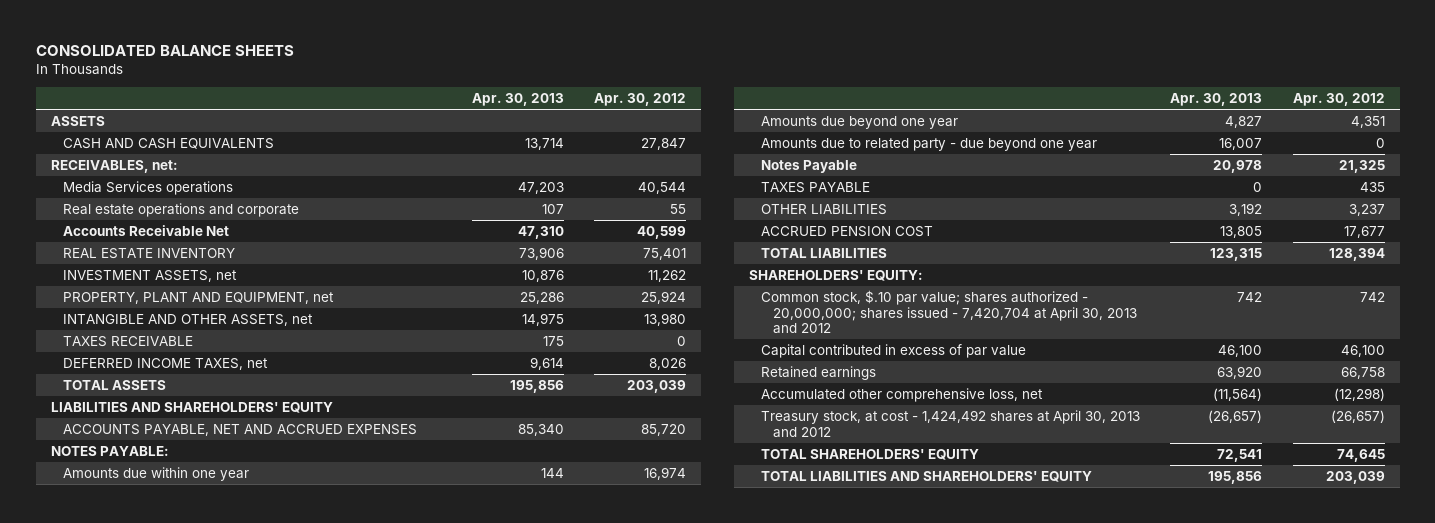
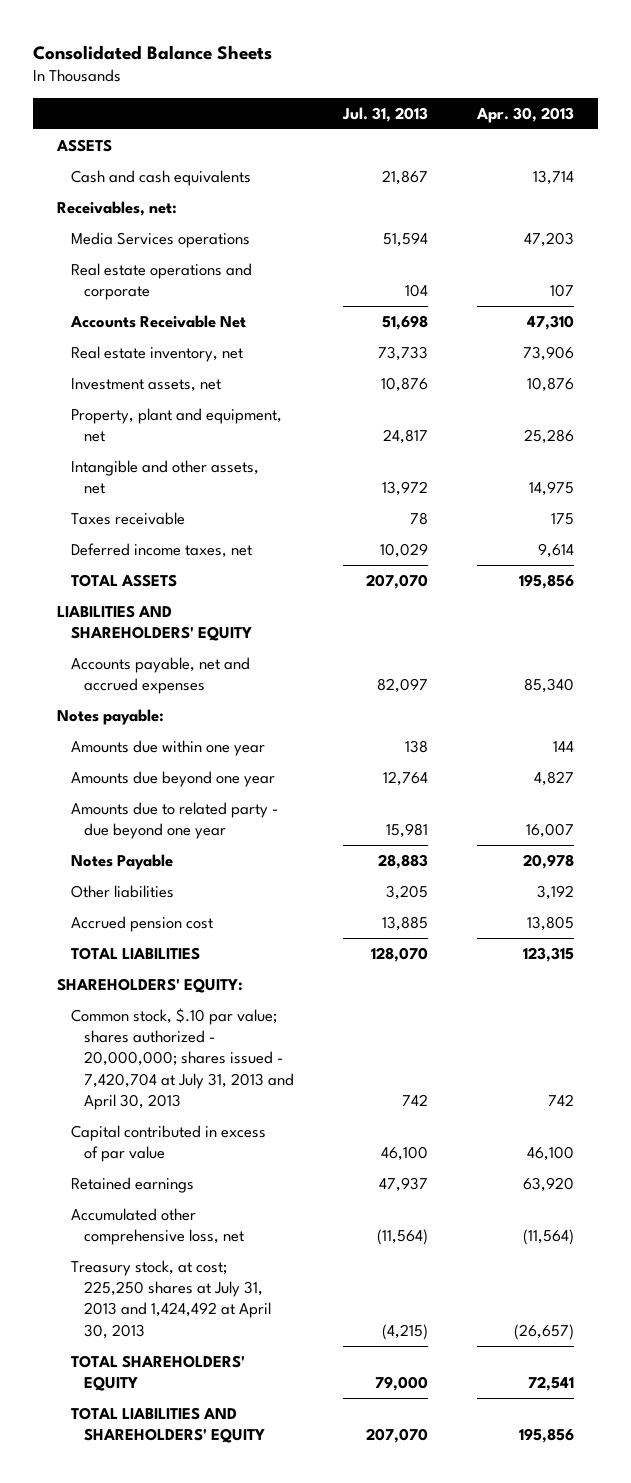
[35,45,294,57] CONSOLIDATED BALANCE SHEETS -> [32,44,272,60] Consolidated Balance Sheets
[594,93,687,107] Apr. 30, 2012 -> none
none -> [341,106,428,122] Jul. 31, 2013
[62,137,274,149] CASH AND CASH EQUIVALENTS -> [70,170,251,187] Cash and cash equivalents
[50,159,178,173] RECEIVABLES, net: -> [57,201,178,217] Receivables, net:
[62,247,235,259] REAL ESTATE INVENTORY -> [70,346,243,363] Real estate inventory, net
[62,269,237,282] INVESTMENT ASSETS, net -> [70,378,221,393] Investment assets, net
[62,291,334,304] PROPERTY, PLANT AND EQUIPMENT, net -> [70,408,282,443] Property, plant and equipment, net
[62,313,313,326] INTANGIBLE AND OTHER ASSETS, net -> [70,460,259,495] Intangible and other assets, net
[62,335,193,347] TAXES RECEIVABLE -> [70,512,185,526] Taxes receivable
[62,357,268,370] DEFERRED INCOME TAXES, net -> [70,543,252,559] Deferred income taxes, net
[62,423,417,436] ACCOUNTS PAYABLE, NET AND ACCRUED EXPENSES -> [70,657,250,695] Accounts payable, net and accrued expenses
[50,445,169,456] NOTES PAYABLE: -> [57,709,165,726] Notes payable:
[761,181,871,193] TAXES PAYABLE -> none
[761,203,888,215] OTHER LIABILITIES -> [70,885,174,899] Other liabilities
[761,225,934,237] ACCRUED PENSION COST -> [70,916,213,933] Accrued pension cost
[761,289,1138,335] Common stock, $.10 par value; shares authorized - 20,000,000; shares issued - 7,420,704 at April 30, 2013 and 2012 -> [70,1008,294,1110] Common stock, $.10 par value; shares authorized - 20,000,000; shares issued - 7,420,704 at July 31, 2013 and April 30, 2013
[761,409,1141,438] Treasury stock, at cost - 1,424,492 shares at April 30, 2013 and 2012 -> [70,1260,271,1339] Treasury stock, at cost; 225,250 shares at July 31, 2013 and 1,424,492 at April 30, 2013

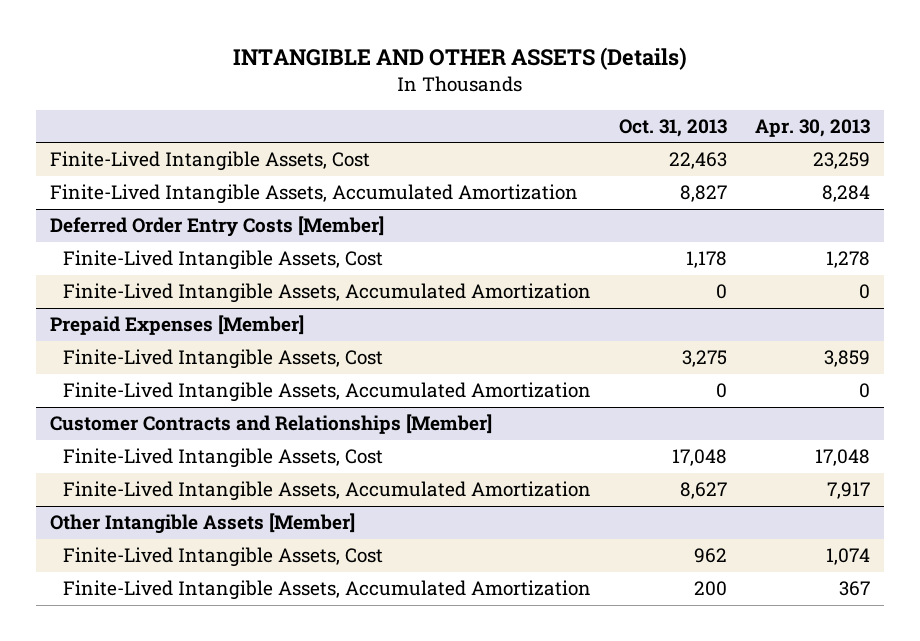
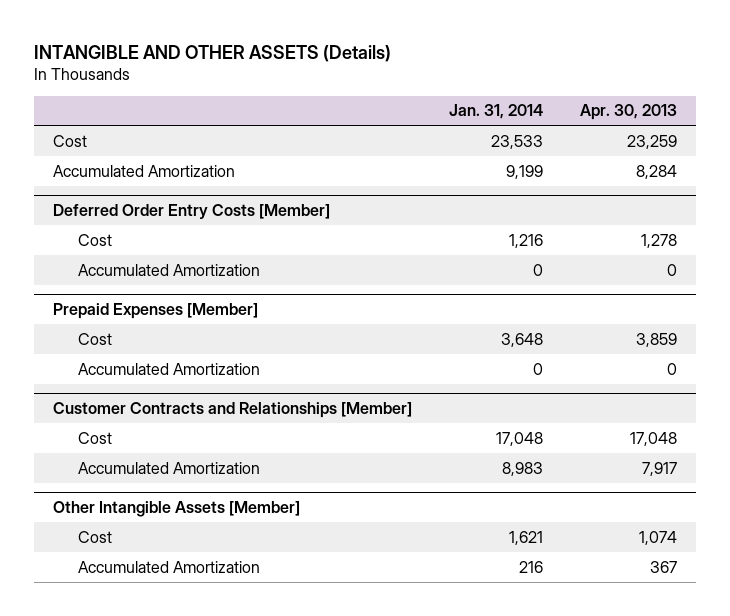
[619,118,728,137] Oct. 31, 2013 -> none
none -> [449,104,544,120] Jan. 31, 2014
[49,151,370,172] Finite-Lived Intangible Assets, Cost -> [52,134,87,147] Cost
[49,184,578,205] Finite-Lived Intangible Assets, Accumulated Amortization -> [52,164,235,177] Accumulated Amortization
[63,250,384,271] Finite-Lived Intangible Assets, Cost -> [78,233,113,246] Cost
[63,283,592,304] Finite-Lived Intangible Assets, Accumulated Amortization -> [78,263,261,276] Accumulated Amortization
[63,349,384,370] Finite-Lived Intangible Assets, Cost -> [78,332,113,345] Cost
[63,382,592,403] Finite-Lived Intangible Assets, Accumulated Amortization -> [78,362,261,375] Accumulated Amortization
[63,448,384,469] Finite-Lived Intangible Assets, Cost -> [78,431,113,444] Cost
[63,481,592,502] Finite-Lived Intangible Assets, Accumulated Amortization -> [78,461,261,474] Accumulated Amortization
[63,547,384,568] Finite-Lived Intangible Assets, Cost -> [78,530,113,543] Cost
[63,580,592,601] Finite-Lived Intangible Assets, Accumulated Amortization -> [78,560,261,573] Accumulated Amortization

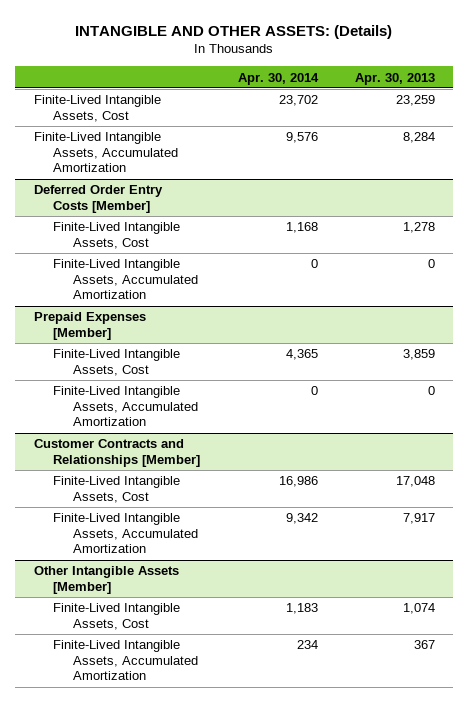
[34,44,392,62] INTANGIBLE AND OTHER ASSETS (Details) -> [75,24,393,39] INTANGIBLE AND OTHER ASSETS: (Details)
[449,104,544,120] Jan. 31, 2014 -> none
none -> [237,72,319,85] Apr. 30, 2014
[52,134,87,147] Cost -> [33,95,161,122] Finite-Lived Intangible Assets, Cost
[52,164,235,177] Accumulated Amortization -> [33,132,179,173] Finite-Lived Intangible Assets, Accumulated Amortization
[78,233,113,246] Cost -> [53,222,181,249] Finite-Lived Intangible Assets, Cost
[78,263,261,276] Accumulated Amortization -> [53,259,198,300] Finite-Lived Intangible Assets, Accumulated Amortization
[78,332,113,345] Cost -> [53,349,181,376] Finite-Lived Intangible Assets, Cost
[78,362,261,375] Accumulated Amortization -> [53,386,198,427] Finite-Lived Intangible Assets, Accumulated Amortization
[78,431,113,444] Cost -> [53,476,181,503] Finite-Lived Intangible Assets, Cost
[78,461,261,474] Accumulated Amortization -> [53,513,198,554] Finite-Lived Intangible Assets, Accumulated Amortization
[78,530,113,543] Cost -> [53,603,181,630] Finite-Lived Intangible Assets, Cost
[78,560,261,573] Accumulated Amortization -> [53,640,198,681] Finite-Lived Intangible Assets, Accumulated Amortization

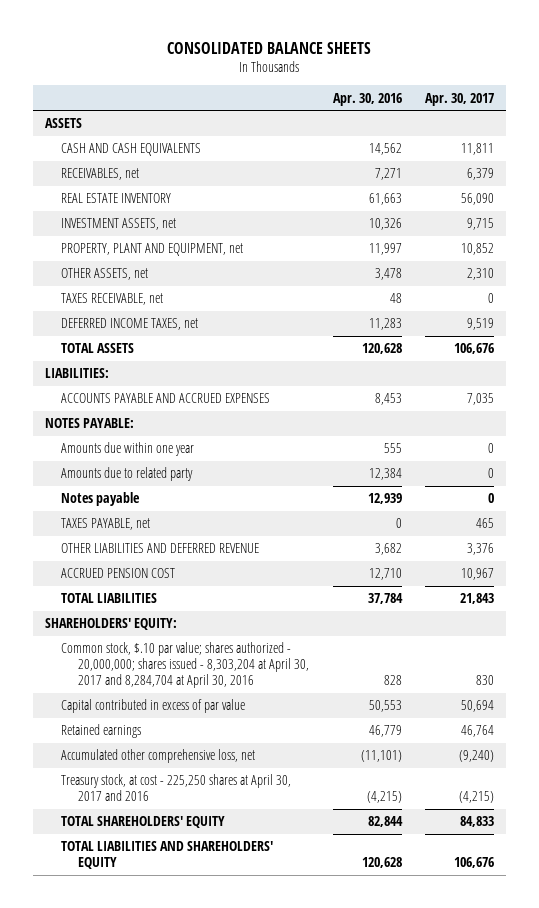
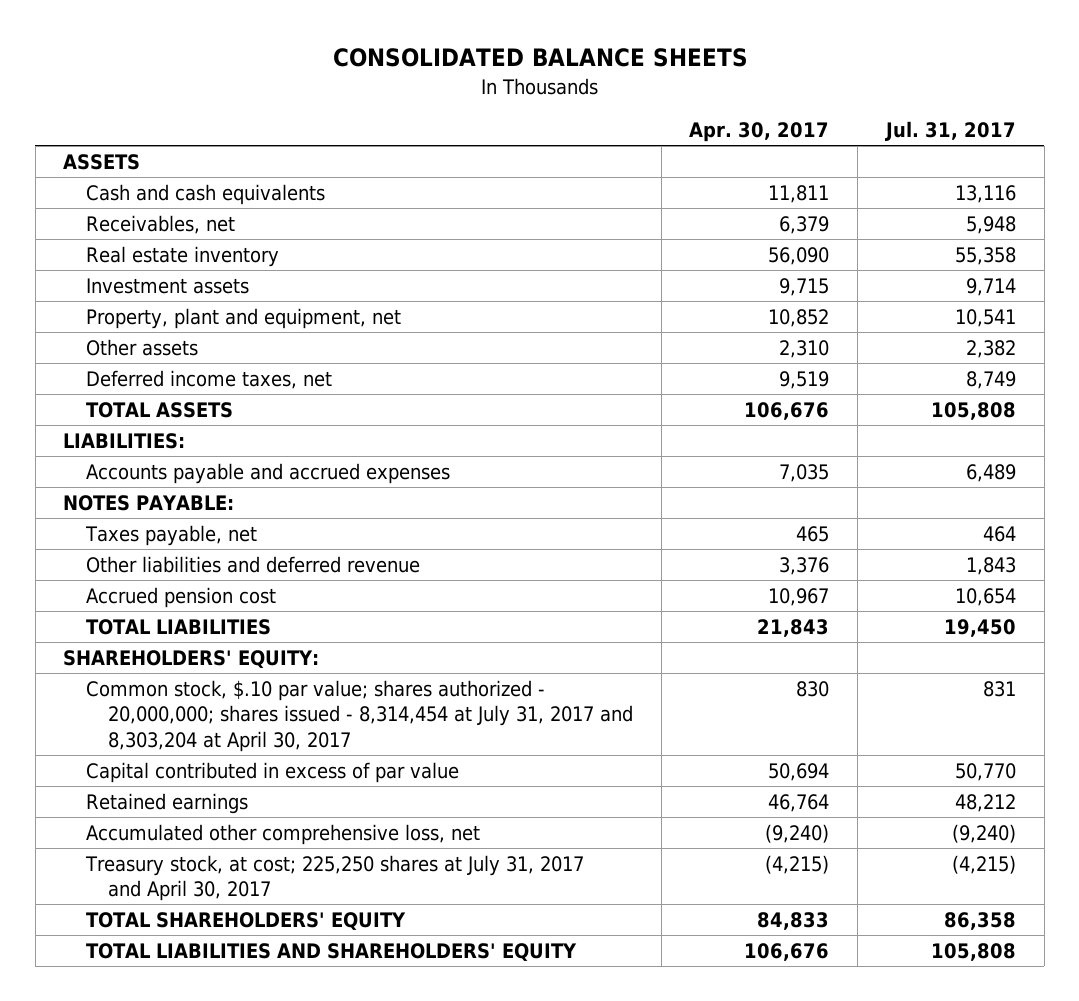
[332,92,402,106] Apr. 30, 2016 -> none
none -> [885,120,1017,141] Jul. 31, 2017
[61,293,164,306] TAXES RECEIVABLE, net -> none
[61,143,202,157] CASH AND CASH EQUIVALENTS -> [85,183,325,205] Cash and cash equivalents
[61,168,140,181] RECEIVABLES, net -> [85,214,235,234] Receivables, net
[61,193,172,204] REAL ESTATE INVENTORY -> [85,245,279,267] Real estate inventory
[61,218,177,231] INVESTMENT ASSETS, net -> [85,277,249,294] Investment assets
[61,243,244,257] PROPERTY, PLANT AND EQUIPMENT, net -> [85,307,401,329] Property, plant and equipment, net
[61,268,149,281] OTHER ASSETS, net -> [85,338,198,356] Other assets
[61,318,199,331] DEFERRED INCOME TAXES, net -> [85,369,332,389] Deferred income taxes, net
[61,393,271,404] ACCOUNTS PAYABLE AND ACCRUED EXPENSES -> [85,462,450,484] Accounts payable and accrued expenses
[61,442,195,457] Amounts due within one year -> none
[61,467,194,482] Amounts due to related party -> none
[61,492,141,507] Notes payable -> none
[61,518,151,531] TAXES PAYABLE, net -> [84,524,257,546] Taxes payable, net
[61,543,260,554] OTHER LIABILITIES AND DEFERRED REVENUE -> [85,555,420,573] Other liabilities and deferred revenue
[61,568,176,579] ACCRUED PENSION COST -> [85,586,276,608] Accrued pension cost
[61,642,309,689] Common stock, $.10 par value; shares authorized - 20,000,000; shares issued - 8,303,204 at April 30, 2017 and 8,284,704 at April 30, 2016 -> [85,679,633,752] Common stock, $.10 par value; shares authorized - 20,000,000; shares issued - 8,314,454 at July 31, 2017 and 8,303,204 at April 30, 2017
[61,774,292,802] Treasury stock, at cost - 225,250 shares at April 30, 2017 and 2016 -> [84,854,584,902] Treasury stock, at cost; 225,250 shares at July 31, 2017 and April 30, 2017

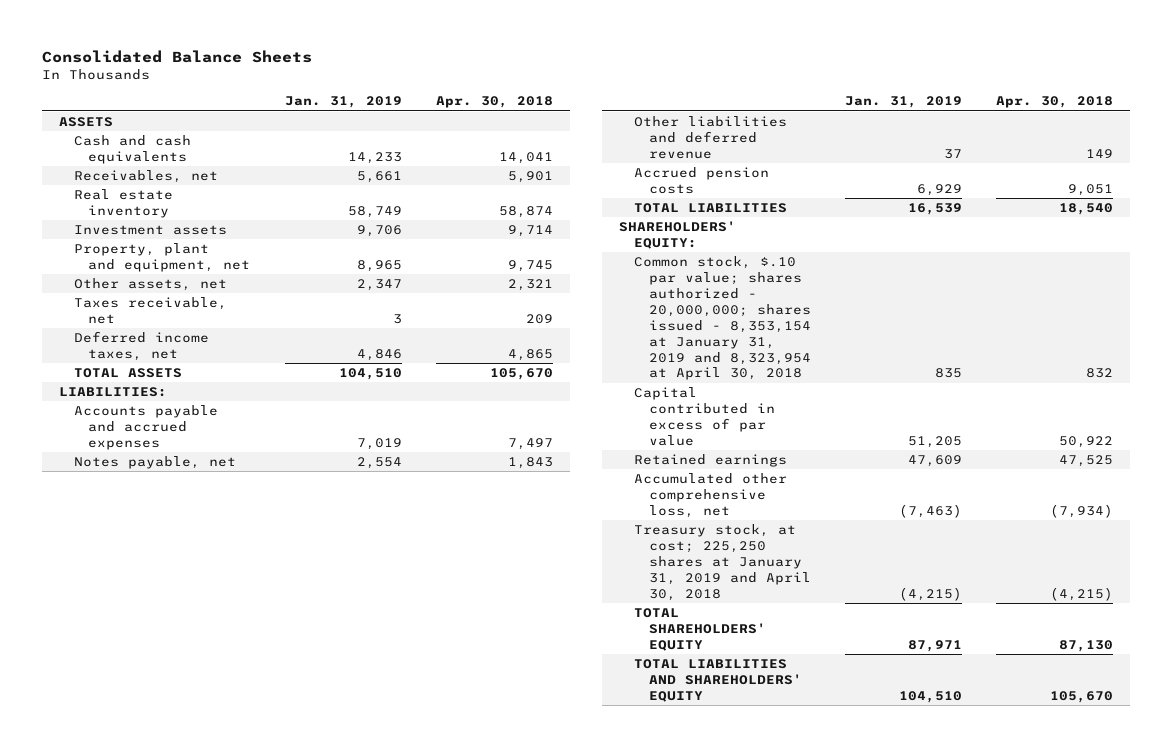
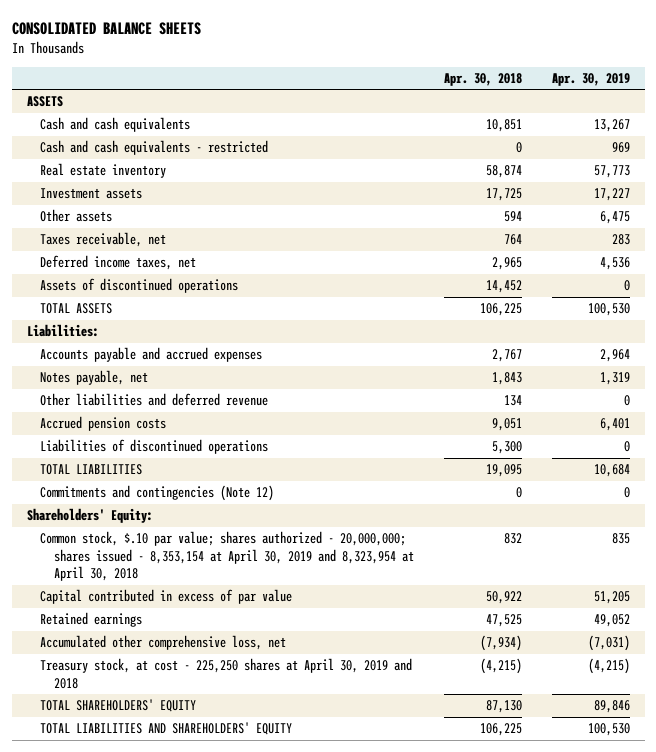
[41,49,312,63] Consolidated Balance Sheets -> [11,21,201,35] CONSOLIDATED BALANCE SHEETS
[284,96,402,109] Jan. 31, 2019 -> none
none -> [551,73,630,87] Apr. 30, 2019
[73,170,218,184] Receivables, net -> none
[499,152,554,165] 14,041 -> [485,119,522,133] 10,851
none -> [40,140,269,156] Cash and cash equivalents - restricted
[73,243,251,273] Property, plant and equipment, net -> none
[508,225,554,238] 9,714 -> [485,188,522,202] 17,725
[73,278,227,292] Other assets, net -> [40,209,113,223] Other assets
[508,279,554,292] 2,321 -> [503,211,522,223] 594
[526,314,554,325] 209 -> [503,234,522,246] 764
[508,349,554,362] 4,865 -> [491,257,522,271] 2,965
none -> [40,278,239,294] Assets of discontinued operations
[490,368,554,381] 105,670 -> [479,303,522,317] 106,225
[58,387,167,398] LIABILITIES: -> [26,324,99,338] Liabilities:
[508,437,554,450] 7,497 -> [491,349,522,363] 2,767
[1086,148,1114,158] 149 -> [503,395,522,407] 134
none -> [40,439,269,455] Liabilities of discontinued operations
[1059,203,1114,216] 18,540 -> [485,464,522,478] 19,095
none -> [40,485,275,502] Commitments and contingencies (Note 12)
[619,221,737,250] SHAREHOLDERS' EQUITY: -> [26,508,153,524] Shareholders' Equity:
[633,256,811,381] Common stock, $.10 par value; shares authorized - 20,000,000; shares issued - 8,353,154 at January 31, 2019 and 8,323,954 at April 30, 2018 -> [40,531,414,582] Common stock, $.10 par value; shares authorized - 20,000,000; shares issued - 8,353,154 at April 30, 2019 and 8,323,954 at April 30, 2018
[633,524,811,601] Treasury stock, at cost; 225,250 shares at January 31, 2019 and April 30, 2018 -> [40,658,413,689] Treasury stock, at cost - 225,250 shares at April 30, 2019 and 2018
[1050,690,1114,703] 105,670 -> [479,723,522,737] 106,225

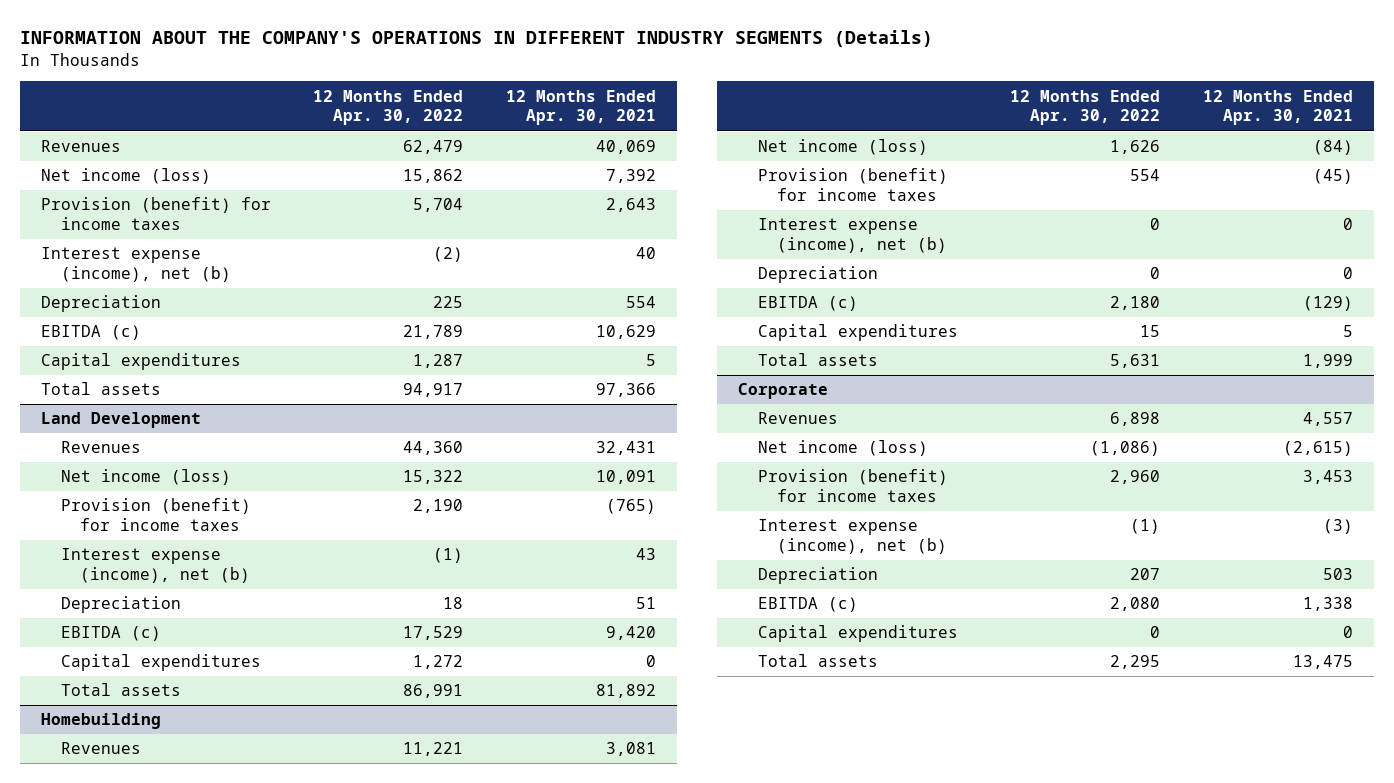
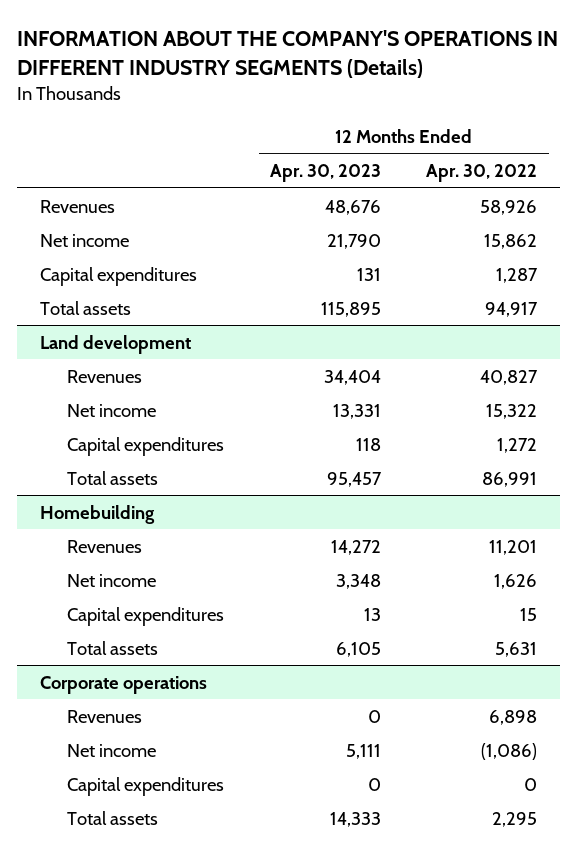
[505,89,656,126] 12 Months Ended Apr. 30, 2021 -> none
none -> [269,163,381,182] Apr. 30, 2023
[40,197,271,231] Provision (benefit) for income taxes -> none
[40,247,231,283] Interest expense (income), net (b) -> none
[40,295,161,313] Depreciation -> none
[40,325,141,341] EBITDA (c) -> none
[403,140,464,155] 62,479 -> [480,199,538,215] 58,926
[40,168,211,185] Net income (loss) -> [39,233,129,247] Net income
[60,498,251,532] Provision (benefit) for income taxes -> none
[60,548,251,584] Interest expense (income), net (b) -> none
[60,596,181,614] Depreciation -> none
[60,626,161,642] EBITDA (c) -> none
[40,412,201,429] Land Development -> [39,334,191,354] Land development
[403,441,464,456] 44,360 -> [480,369,539,385] 40,827
[60,469,231,486] Net income (loss) -> [67,403,157,417] Net income
[757,168,948,202] Provision (benefit) for income taxes -> none
[757,218,948,254] Interest expense (income), net (b) -> none
[757,266,878,284] Depreciation -> none
[757,296,858,312] EBITDA (c) -> none
[403,742,464,757] 11,221 -> [489,539,538,555] 11,201
[757,139,928,156] Net income (loss) -> [67,573,157,587] Net income
[737,383,828,400] Corporate -> [39,675,207,694] Corporate operations
[757,469,948,503] Provision (benefit) for income taxes -> none
[757,519,948,555] Interest expense (income), net (b) -> none
[757,567,878,585] Depreciation -> none
[757,597,858,613] EBITDA (c) -> none
[757,440,928,457] Net income (loss) -> [67,743,157,757] Net income

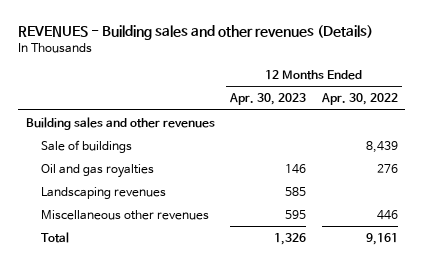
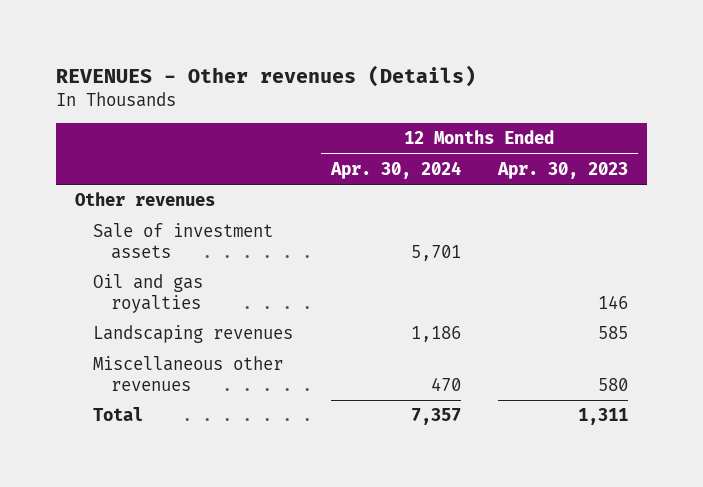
[18,25,374,41] REVENUES - Building sales and other revenues (Details) -> [56,64,477,87] REVENUES - Other revenues (Details)
[320,93,398,106] Apr. 30, 2022 -> none
none -> [329,160,461,179] Apr. 30, 2024
[25,116,215,130] Building sales and other revenues -> [74,192,215,207] Other revenues
[41,139,133,153] Sale of buildings -> [92,223,273,259] Sale of investment assets
[285,209,307,219] 595 -> [598,377,629,391] 580
[274,232,307,245] 1,326 -> [578,408,629,426] 1,311

